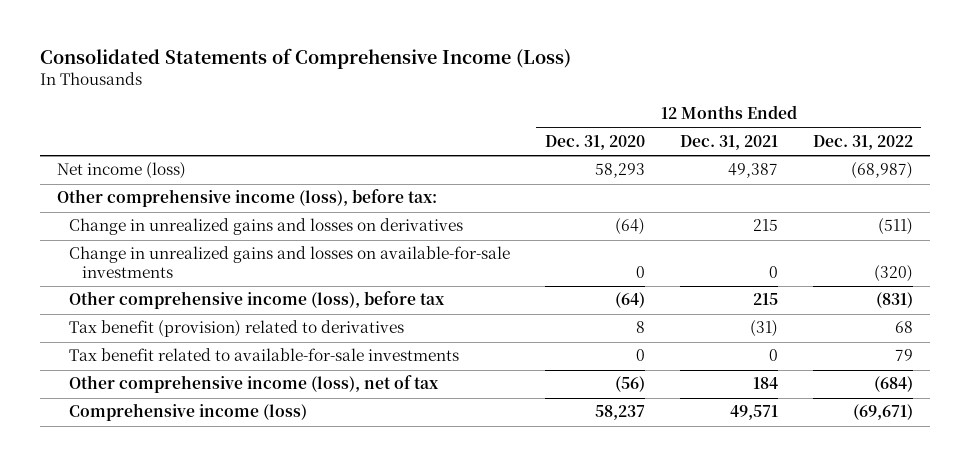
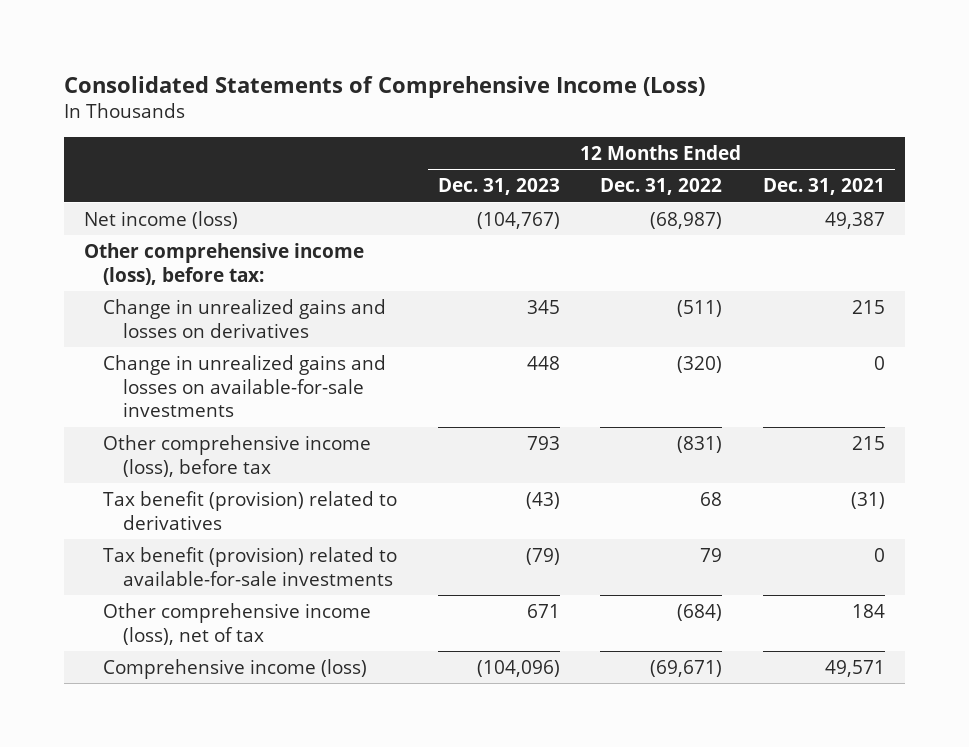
[545,135,646,151] Dec. 31, 2020 -> none
none -> [437,178,560,196] Dec. 31, 2023
[69,348,460,362] Tax benefit related to available-for-sale investments -> [103,546,398,586] Tax benefit (provision) related to available-for-sale investments

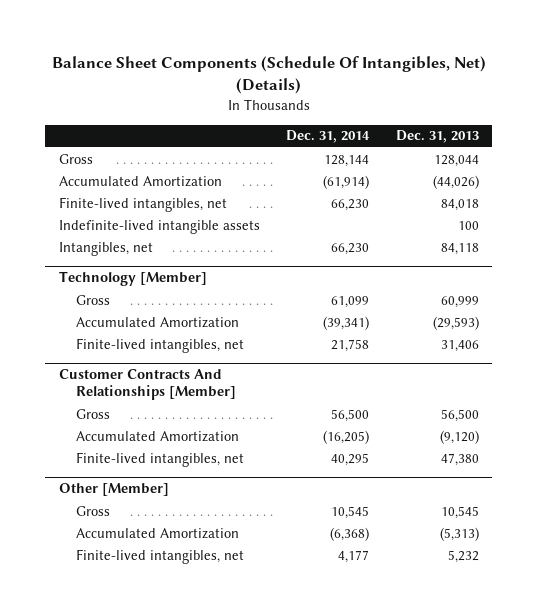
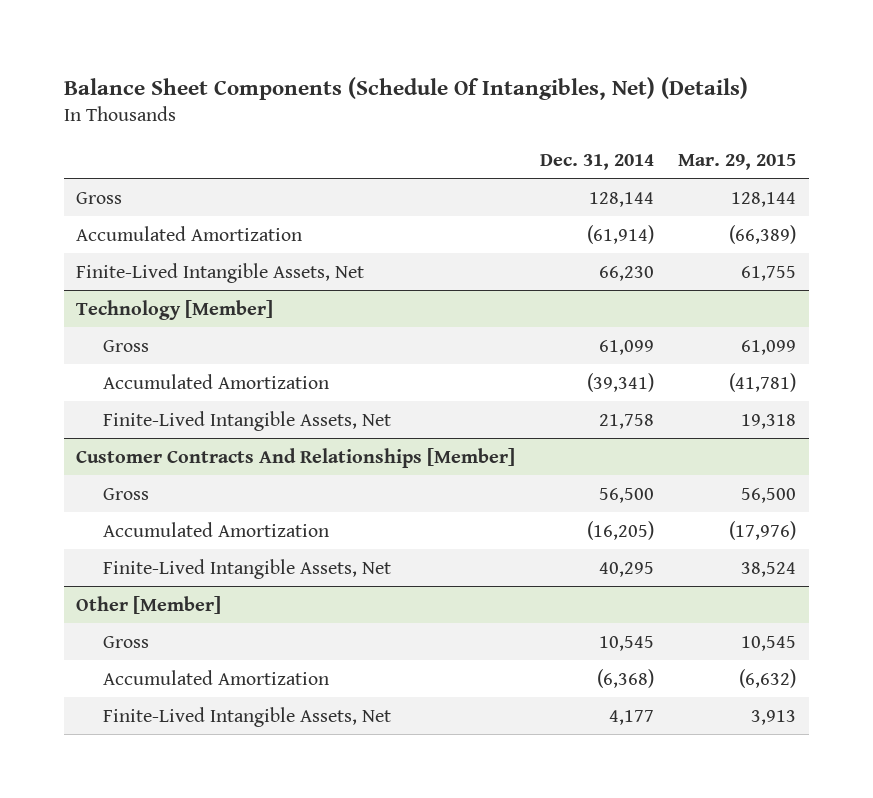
[396,130,480,144] Dec. 31, 2013 -> none
none -> [678,153,797,170] Mar. 29, 2015
[58,219,260,234] Indefinite-lived intangible assets -> none
[58,241,153,256] Intangibles, net -> none
[58,196,227,212] Finite-lived intangibles, net -> [76,262,365,283] Finite-Lived Intangible Assets, Net
[75,337,244,353] Finite-lived intangibles, net -> [103,410,392,431] Finite-Lived Intangible Assets, Net
[75,451,244,467] Finite-lived intangibles, net -> [103,558,392,579] Finite-Lived Intangible Assets, Net
[75,548,244,564] Finite-lived intangibles, net -> [103,706,392,727] Finite-Lived Intangible Assets, Net

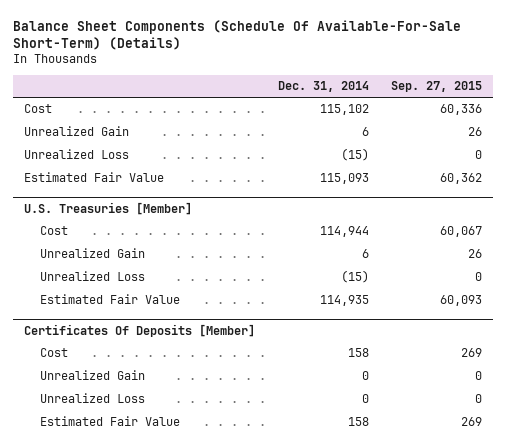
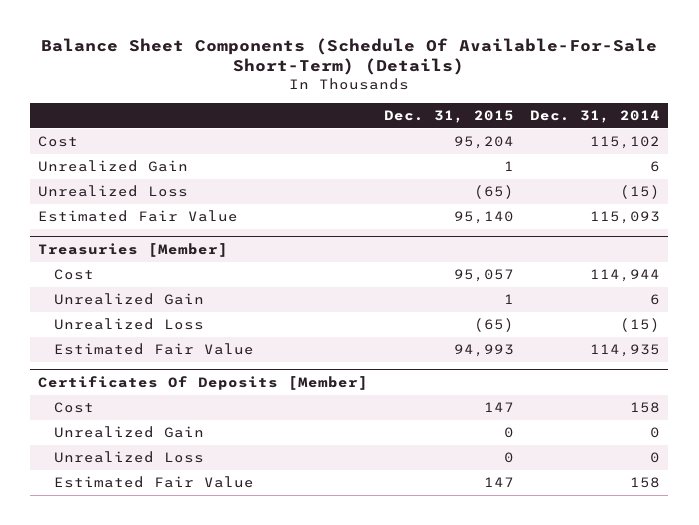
[390,81,482,93] Sep. 27, 2015 -> none
none -> [384,109,515,123] Dec. 31, 2015
[24,201,193,215] U.S. Treasuries [Member] -> [38,243,229,258] Treasuries [Member]

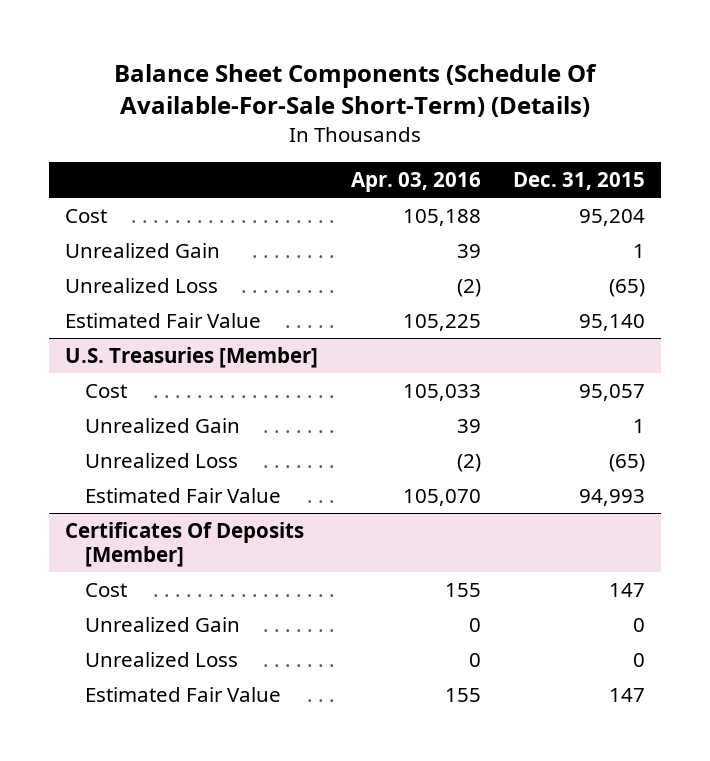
[530,109,661,123] Dec. 31, 2014 -> none
none -> [350,172,481,193] Apr. 03, 2016
[38,243,229,258] Treasuries [Member] -> [65,346,319,368] U.S. Treasuries [Member]

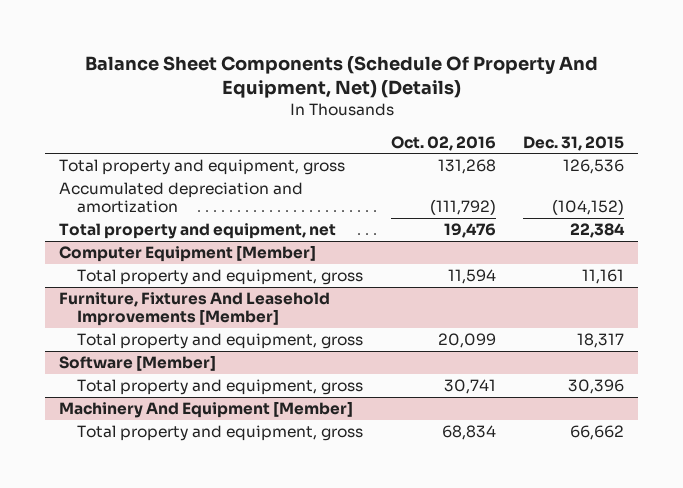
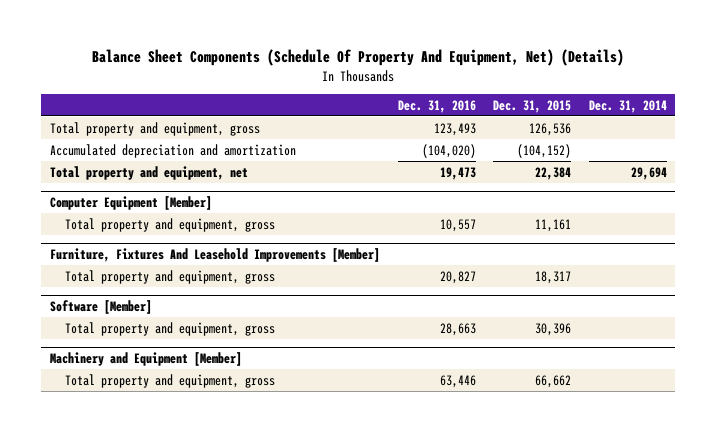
[390,135,496,151] Oct. 02, 2016 -> none
none -> [397,99,476,113] Dec. 31, 2016
none -> [588,99,667,113] Dec. 31, 2014
[59,401,354,419] Machinery And Equipment [Member] -> [50,352,243,367] Machinery and Equipment [Member]

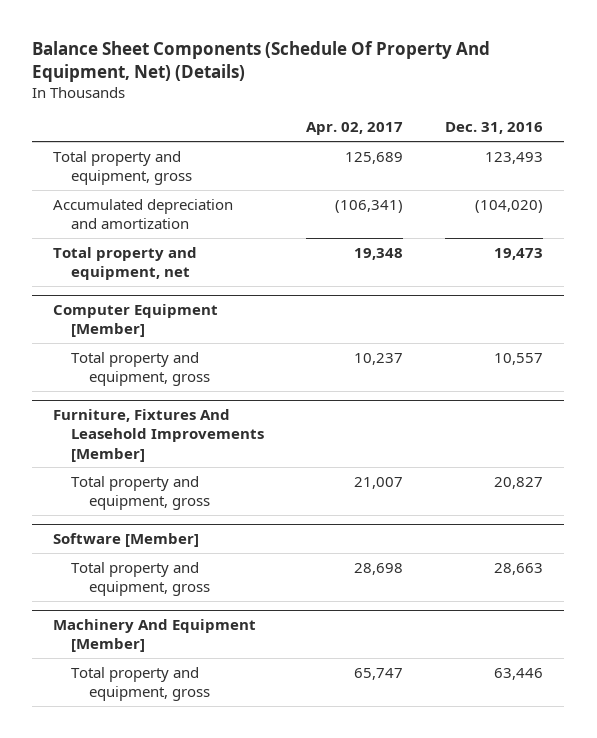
[493,99,572,113] Dec. 31, 2015 -> none
[588,99,667,113] Dec. 31, 2014 -> none
none -> [306,122,404,136] Apr. 02, 2017
[50,352,243,367] Machinery and Equipment [Member] -> [53,619,257,653] Machinery And Equipment [Member]

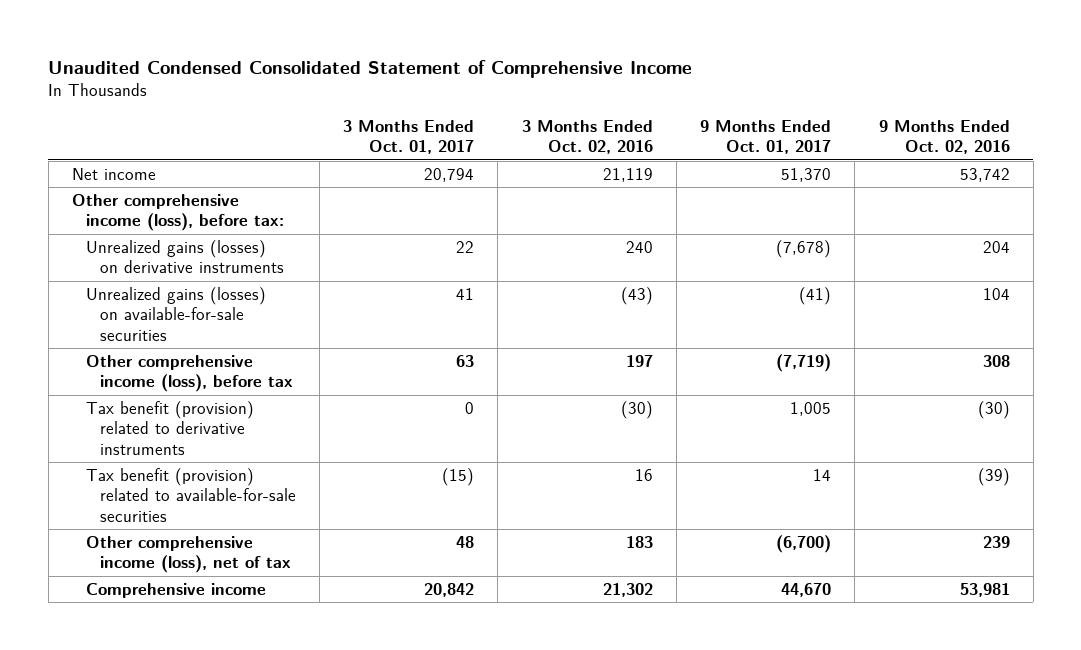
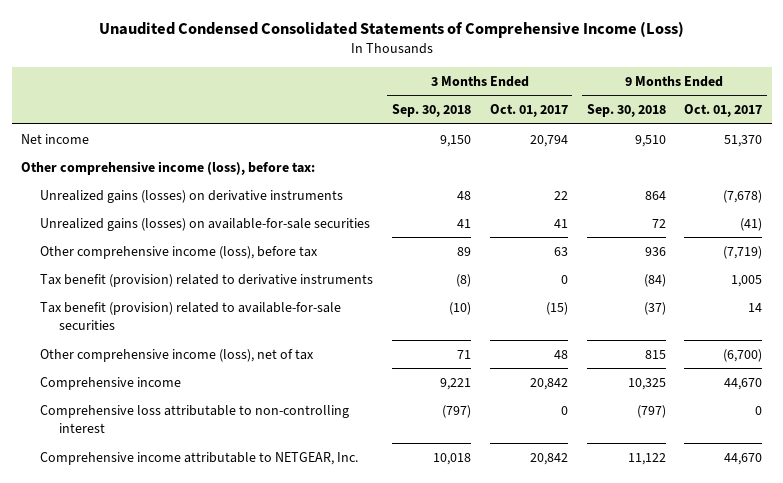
[48,59,693,78] Unaudited Condensed Consolidated Statement of Comprehensive Income -> [98,20,684,38] Unaudited Condensed Consolidated Statements of Comprehensive Income (Loss)
[521,119,653,155] 3 Months Ended Oct. 02, 2016 -> none
[878,119,1010,155] 9 Months Ended Oct. 02, 2016 -> none
none -> [391,104,471,118] Sep. 30, 2018
none -> [586,104,666,118] Sep. 30, 2018
none -> [39,404,349,434] Comprehensive loss attributable to non-controlling interest
none -> [39,451,358,465] Comprehensive income attributable to NETGEAR, Inc.

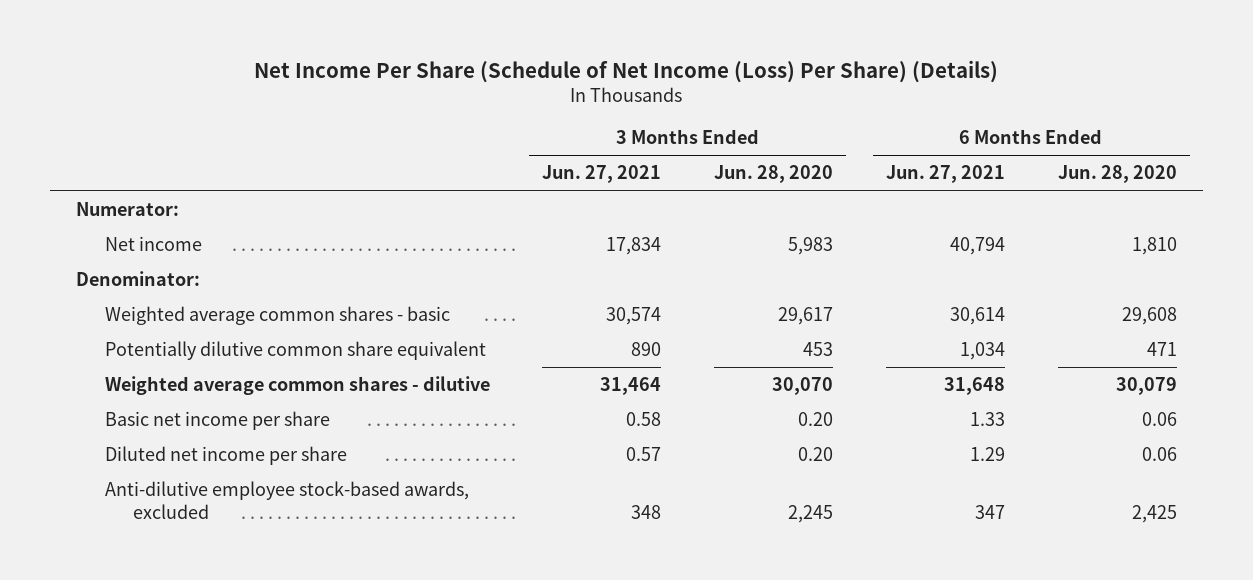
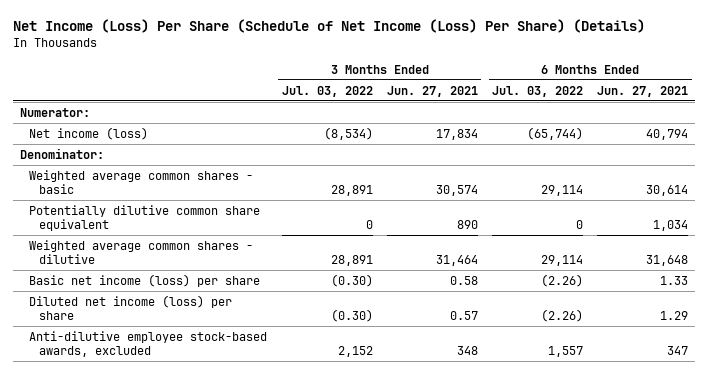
[254,59,999,83] Net Income Per Share (Schedule of Net Income (Loss) Per Share) (Details) -> [12,19,645,34] Net Income (Loss) Per Share (Schedule of Net Income (Loss) Per Share) (Details)
[714,165,834,184] Jun. 28, 2020 -> none
[1057,165,1177,184] Jun. 28, 2020 -> none
none -> [281,85,373,97] Jul. 03, 2022
none -> [492,85,584,97] Jul. 03, 2022
[104,236,202,252] Net income -> [29,126,149,140] Net income (loss)
[104,411,330,431] Basic net income per share -> [29,273,261,287] Basic net income (loss) per share
[104,446,347,466] Diluted net income per share -> [29,294,233,320] Diluted net income (loss) per share

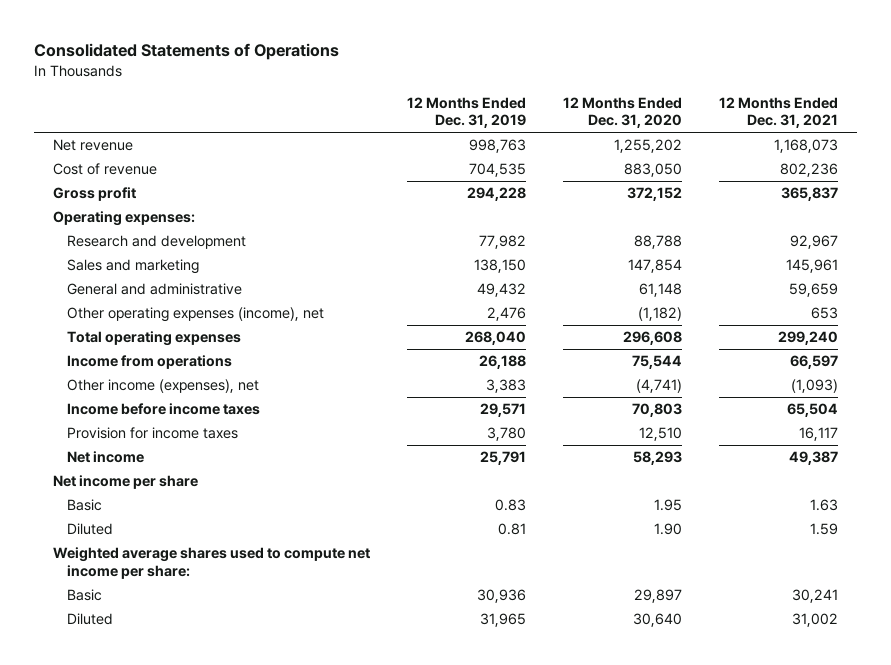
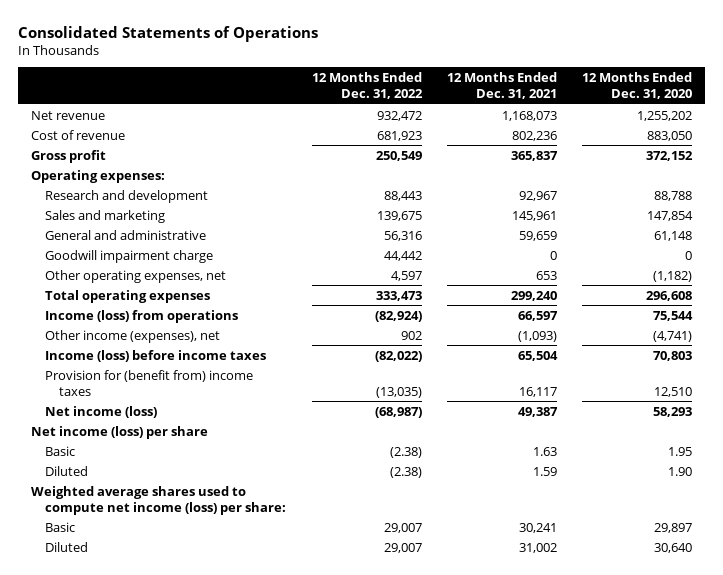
[406,96,526,129] 12 Months Ended Dec. 31, 2019 -> none
none -> [311,72,423,100] 12 Months Ended Dec. 31, 2022
none -> [45,249,214,263] Goodwill impairment charge
[66,307,324,323] Other operating expenses (income), net -> [45,269,227,283] Other operating expenses, net
[66,355,232,370] Income from operations -> [45,309,239,323] Income (loss) from operations
[66,403,260,416] Income before income taxes -> [45,349,267,362] Income (loss) before income taxes
[66,427,238,440] Provision for income taxes -> [45,369,254,396] Provision for (benefit from) income taxes
[66,451,144,464] Net income -> [45,405,158,418] Net income (loss)
[52,475,198,490] Net income per share -> [30,425,208,439] Net income (loss) per share
[52,547,370,579] Weighted average shares used to compute net income per share: -> [30,485,287,515] Weighted average shares used to compute net income (loss) per share:

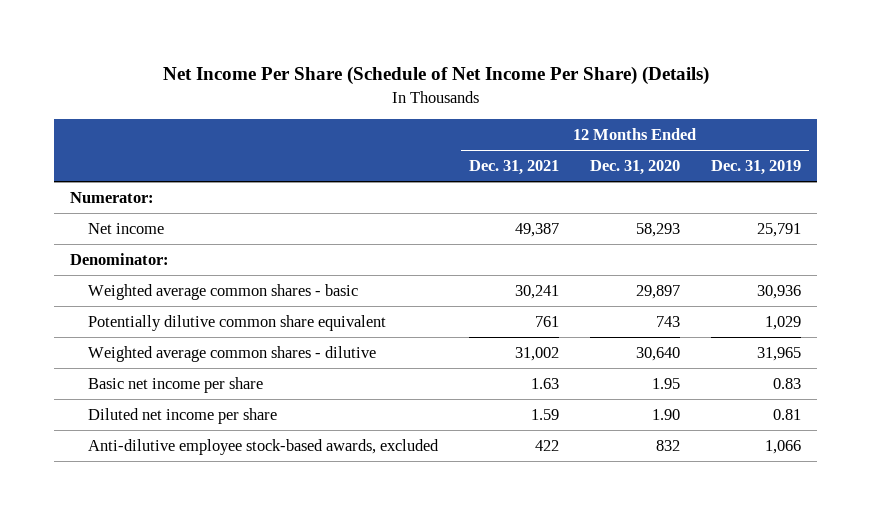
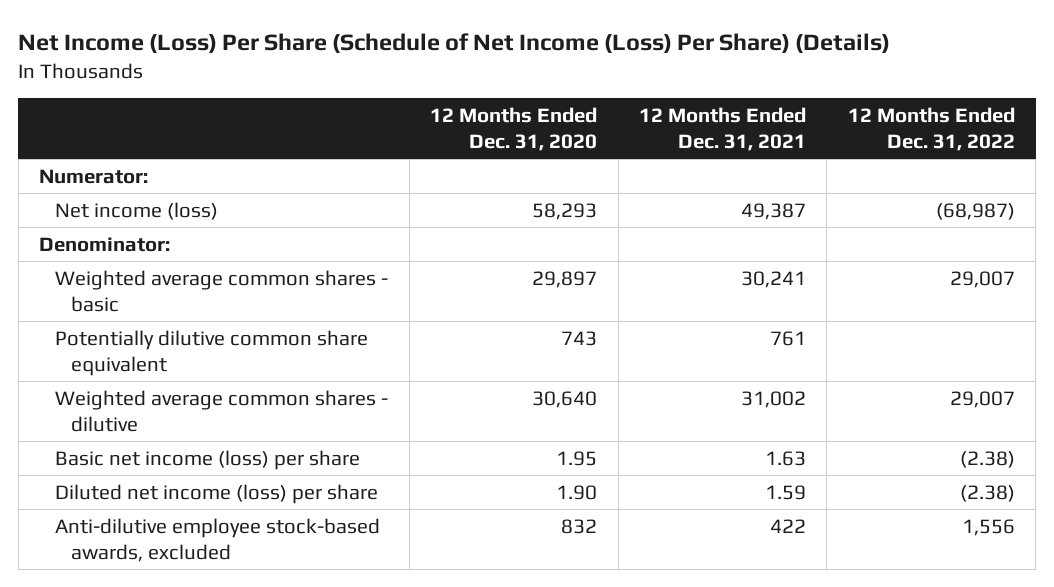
[162,66,709,86] Net Income Per Share (Schedule of Net Income Per Share) (Details) -> [18,33,891,54] Net Income (Loss) Per Share (Schedule of Net Income (Loss) Per Share) (Details)
[711,160,802,176] Dec. 31, 2019 -> none
none -> [847,106,1015,151] 12 Months Ended Dec. 31, 2022
[87,222,164,234] Net income -> [55,201,219,220] Net income (loss)
[87,376,263,393] Basic net income per share -> [55,449,361,470] Basic net income (loss) per share
[87,407,277,424] Diluted net income per share -> [55,483,379,504] Diluted net income (loss) per share

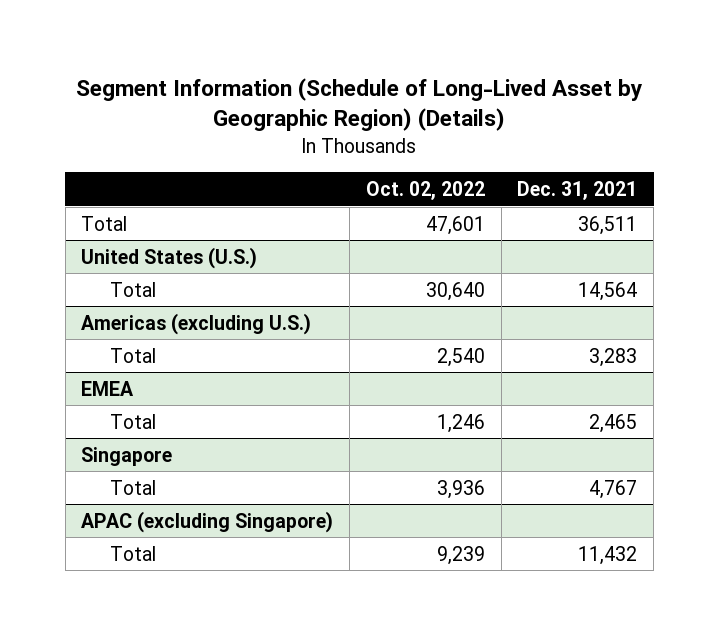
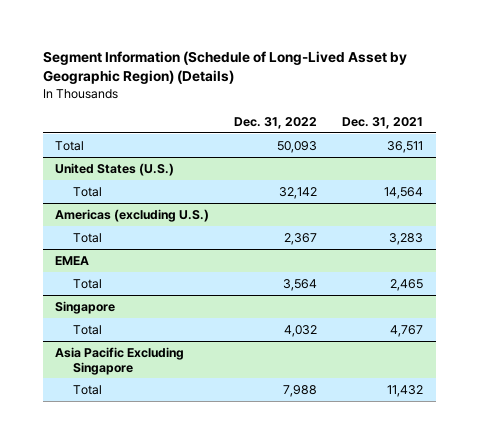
[365,180,485,200] Oct. 02, 2022 -> none
none -> [234,116,318,129] Dec. 31, 2022
[81,510,334,533] APAC (excluding Singapore) -> [55,346,185,375] Asia Pacific Excluding Singapore

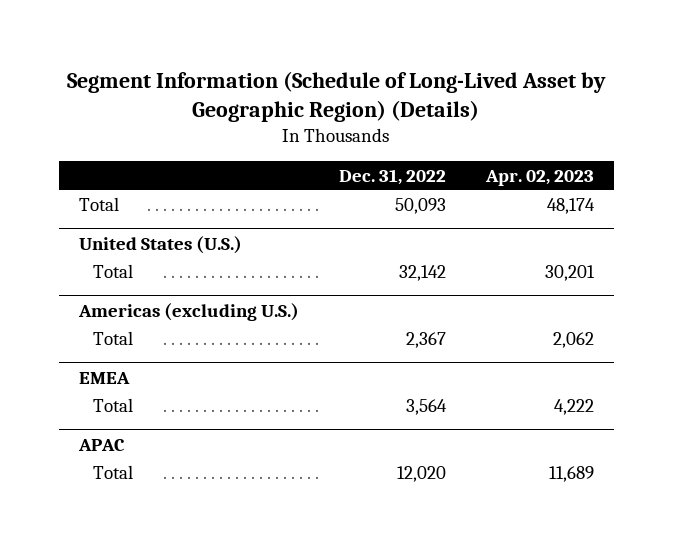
[342,116,424,129] Dec. 31, 2021 -> none
none -> [485,169,595,186] Apr. 02, 2023
[55,300,116,314] Singapore -> none
[55,346,185,375] Asia Pacific Excluding Singapore -> none
[73,384,103,395] Total -> none
none -> [77,438,125,451] APAC
[284,324,318,337] 4,032 -> [396,465,446,482] 12,020

